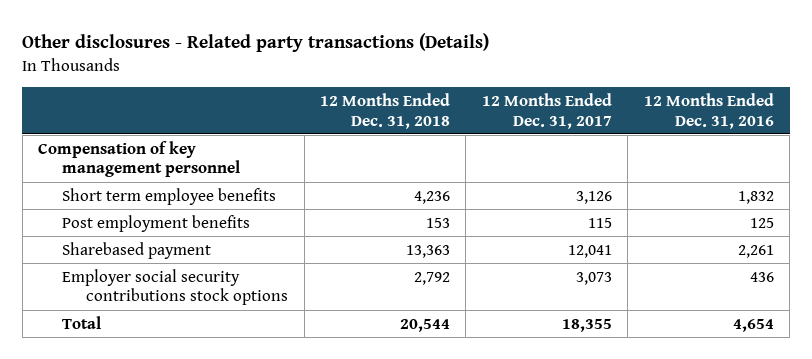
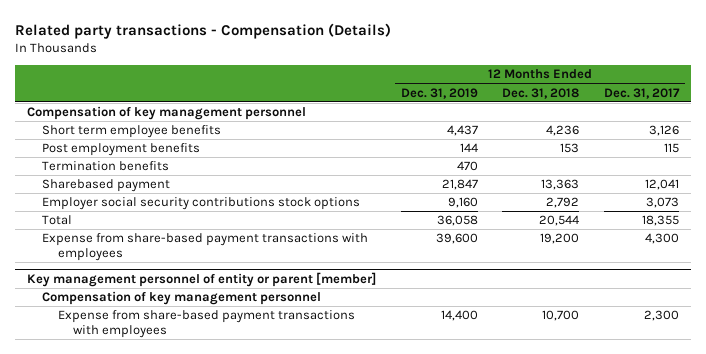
[22,33,490,53] Other disclosures - Related party transactions (Details) -> [14,22,391,39] Related party transactions - Compensation (Details)
[643,92,774,129] 12 Months Ended Dec. 31, 2016 -> none
none -> [400,87,478,99] Dec. 31, 2019
none -> [42,161,170,172] Termination benefits
none -> [42,233,369,262] Expense from share-based payment transactions with employees
none -> [27,271,377,287] Key management personnel of entity or parent [member]
none -> [42,291,322,306] Compensation of key management personnel
none -> [57,310,355,339] Expense from share-based payment transactions with employees

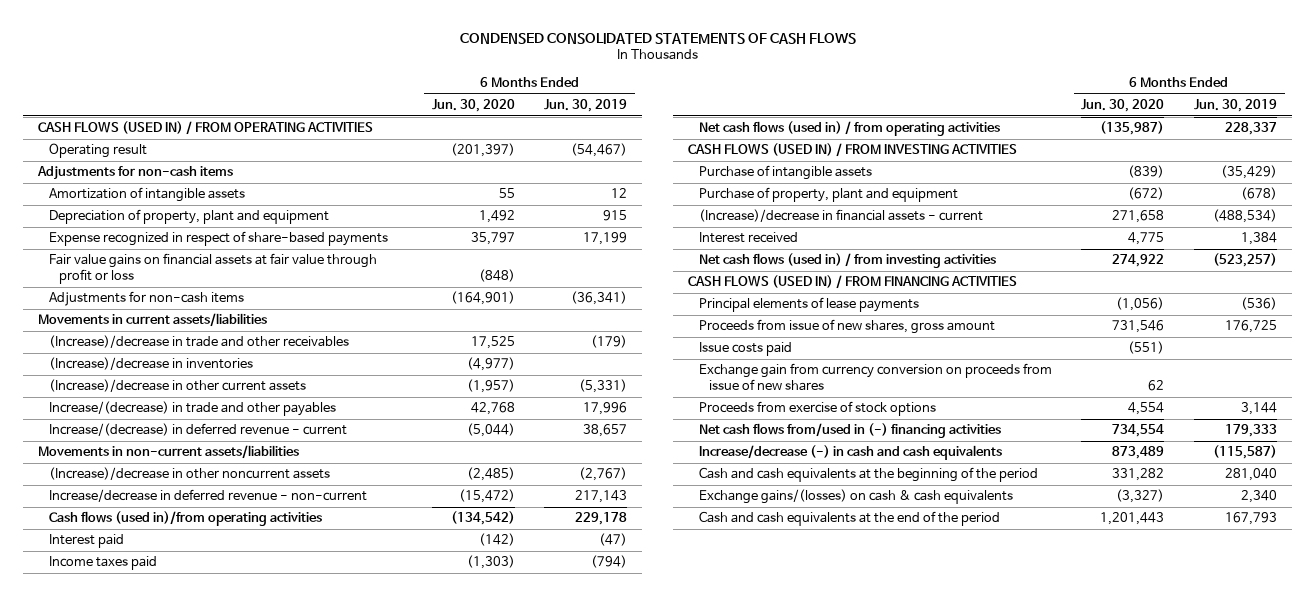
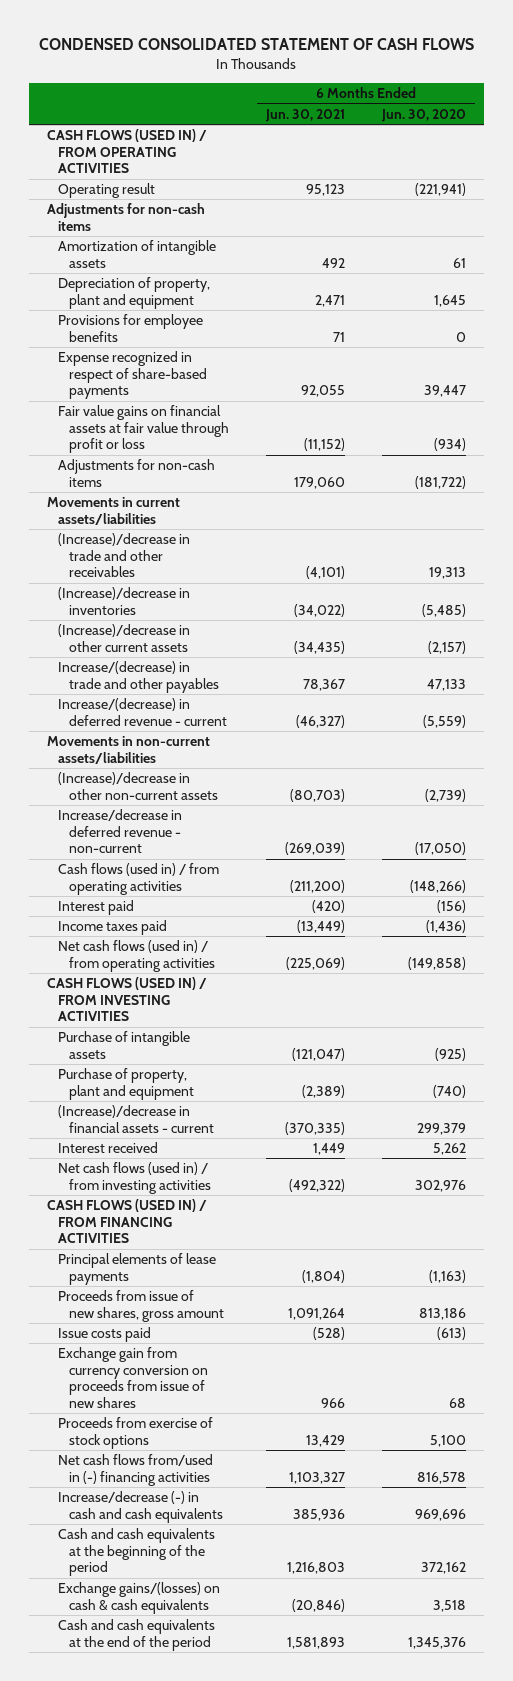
[459,32,856,44] CONDENSED CONSOLIDATED STATEMENTS OF CASH FLOWS -> [39,38,475,51] CONDENSED CONSOLIDATED STATEMENT OF CASH FLOWS
[544,99,628,113] Jun. 30, 2019 -> none
none -> [264,108,345,122] Jun. 30, 2021
[450,143,515,158] (201,397) -> [414,183,466,197] (221,941)
[498,188,515,199] 55 -> [452,257,466,268] 61
[478,210,515,224] 1,492 -> [433,294,466,307] 1,645
none -> [57,314,203,342] Provisions for employee benefits
[470,232,515,246] 35,797 -> [423,385,466,398] 39,447
[478,269,515,283] (848) -> [433,438,466,452] (934)
[450,291,515,306] (164,901) -> [414,475,466,489] (181,722)
[470,336,515,350] 17,525 -> [428,567,466,580] 19,313
[466,357,515,372] (4,977) -> [421,603,466,617] (5,485)
[466,379,515,394] (1,957) -> [427,640,466,654] (2,157)
[470,402,515,416] 42,768 -> [426,678,466,691] 47,133
[466,423,515,438] (5,044) -> [422,714,466,728] (5,559)
[48,467,330,481] (Increase)/decrease in other noncurrent assets -> [57,772,218,800] (Increase)/decrease in other non-current assets
[466,467,515,482] (2,485) -> [424,788,466,802] (2,739)
[458,489,515,504] (15,472) -> [414,842,466,856] (17,050)
[48,511,322,527] Cash flows (used in)/from operating activities -> [57,863,219,895] Cash flows (used in) / from operating activities
[450,511,515,526] (134,542) -> [409,879,466,893] (148,266)
[478,533,515,547] (142) -> [436,900,466,914] (156)
[466,555,515,570] (1,303) -> [425,920,466,934] (1,436)
[1100,121,1165,136] (135,987) -> [407,956,466,970] (149,858)
[1128,165,1165,179] (839) -> [434,1047,466,1061] (925)
[1128,187,1165,201] (672) -> [432,1084,466,1098] (740)
[1112,210,1165,224] 271,658 -> [416,1122,466,1135] 299,379
[1128,232,1165,246] 4,775 -> [432,1143,466,1156] 5,262
[1112,254,1165,268] 274,922 -> [414,1179,466,1192] 302,976
[1116,297,1165,312] (1,056) -> [428,1269,466,1283] (1,163)
[1112,320,1165,334] 731,546 -> [418,1307,466,1320] 813,186
[1128,341,1165,355] (551) -> [436,1327,466,1341] (613)
[1148,380,1165,392] 62 -> [448,1397,466,1408] 68
[1128,402,1165,416] 4,554 -> [429,1434,466,1447] 5,100
[1112,424,1165,438] 734,554 -> [416,1471,466,1484] 816,578
[1112,446,1165,460] 873,489 -> [414,1508,466,1521] 969,696
[1112,468,1165,482] 331,282 -> [420,1562,466,1575] 372,162
[1116,489,1165,504] (3,327) -> [432,1599,466,1612] 3,518
[1100,512,1165,526] 1,201,443 -> [407,1636,466,1649] 1,345,376

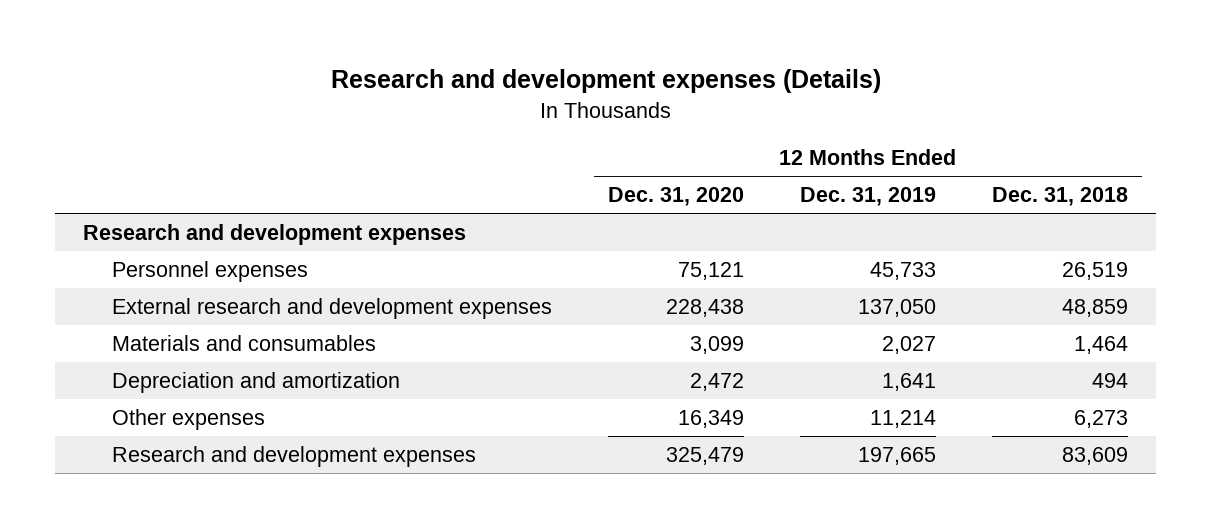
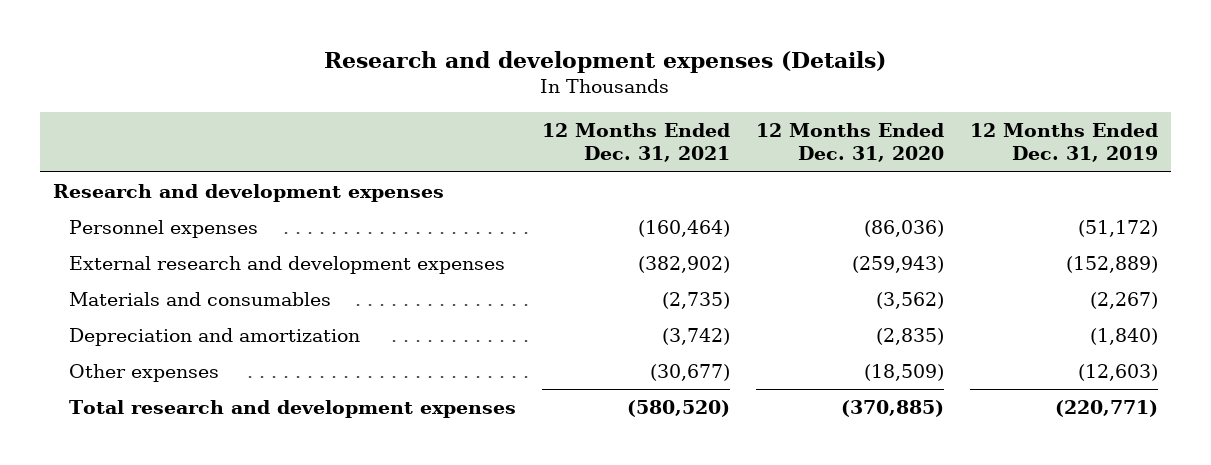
[992,187,1129,207] Dec. 31, 2018 -> none
none -> [542,122,731,163] 12 Months Ended Dec. 31, 2021
[678,261,745,280] 75,121 -> [864,219,945,237] (86,036)
[870,261,937,280] 45,733 -> [1078,219,1159,237] (51,172)
[666,298,745,317] 228,438 -> [852,255,945,273] (259,943)
[858,298,937,317] 137,050 -> [1066,255,1159,273] (152,889)
[690,335,745,354] 3,099 -> [876,291,945,309] (3,562)
[882,335,937,354] 2,027 -> [1090,291,1159,309] (2,267)
[690,372,745,391] 2,472 -> [876,327,945,345] (2,835)
[882,372,937,391] 1,641 -> [1090,327,1159,345] (1,840)
[678,409,745,428] 16,349 -> [864,363,945,381] (18,509)
[870,409,937,428] 11,214 -> [1078,363,1159,381] (12,603)
[112,445,477,467] Research and development expenses -> [69,399,517,418] Total research and development expenses
[666,446,745,465] 325,479 -> [841,399,945,417] (370,885)
[858,446,937,465] 197,665 -> [1055,399,1159,417] (220,771)

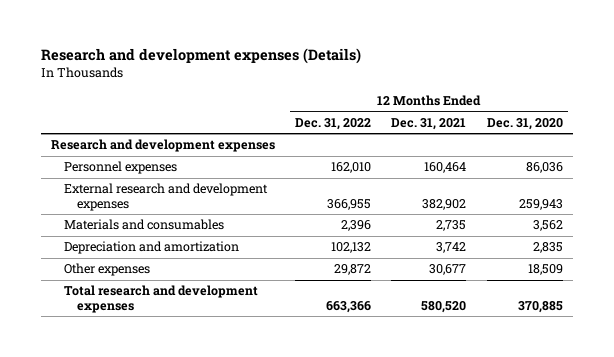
[970,122,1159,163] 12 Months Ended Dec. 31, 2019 -> none
none -> [295,117,372,130] Dec. 31, 2022
[638,219,731,237] (160,464) -> [424,162,467,174] 160,464
[864,219,945,237] (86,036) -> [525,162,563,174] 86,036
[638,255,731,273] (382,902) -> [422,198,467,210] 382,902
[852,255,945,273] (259,943) -> [518,198,563,210] 259,943
[662,291,731,309] (2,735) -> [436,220,467,232] 2,735
[876,291,945,309] (3,562) -> [532,220,563,232] 3,562
[662,327,731,345] (3,742) -> [436,242,467,254] 3,742
[876,327,945,345] (2,835) -> [532,242,563,254] 2,835
[650,363,731,381] (30,677) -> [429,264,467,276] 30,677
[864,363,945,381] (18,509) -> [527,264,563,276] 18,509
[627,399,731,417] (580,520) -> [421,300,467,313] 580,520
[841,399,945,417] (370,885) -> [517,300,563,313] 370,885

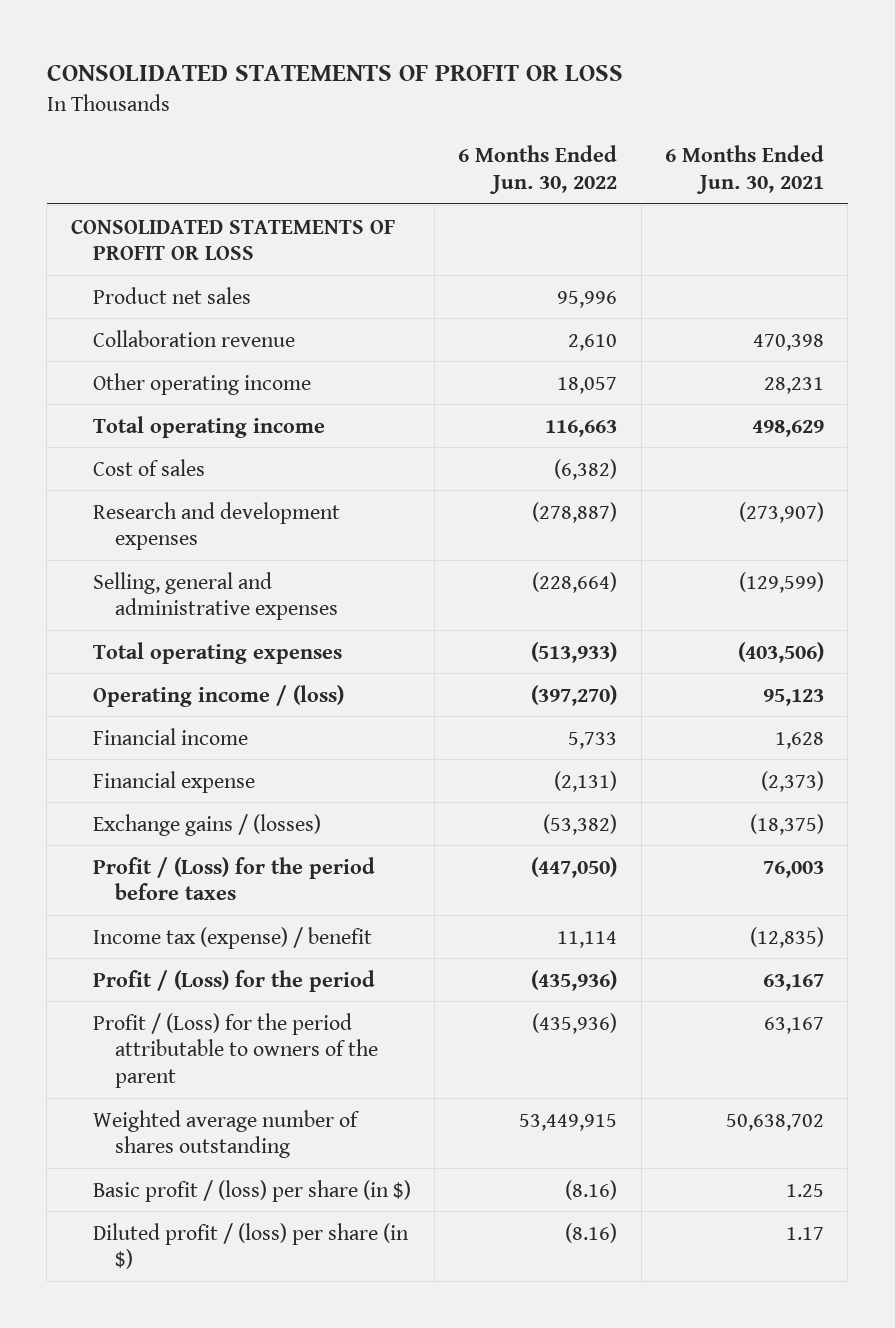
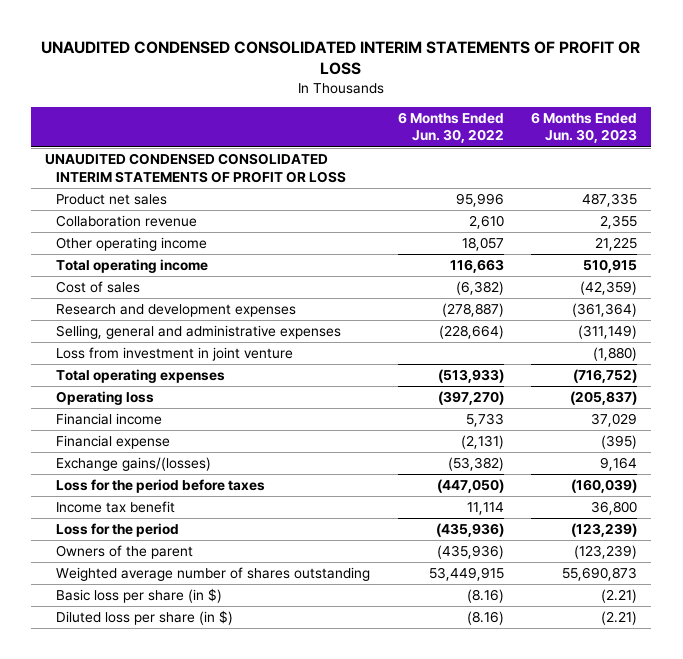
[46,64,623,82] CONSOLIDATED STATEMENTS OF PROFIT OR LOSS -> [41,40,641,76] UNAUDITED CONDENSED CONSOLIDATED INTERIM STATEMENTS OF PROFIT OR LOSS
[664,145,824,194] 6 Months Ended Jun. 30, 2021 -> none
none -> [531,111,638,144] 6 Months Ended Jun. 30, 2023
[70,218,395,261] CONSOLIDATED STATEMENTS OF PROFIT OR LOSS -> [45,153,346,183] UNAUDITED CONDENSED CONSOLIDATED INTERIM STATEMENTS OF PROFIT OR LOSS
none -> [55,347,293,362] Loss from investment in joint venture
[92,684,344,707] Operating income / (loss) -> [55,391,154,406] Operating loss
[92,813,321,836] Exchange gains / (losses) -> [55,457,211,472] Exchange gains/(losses)
[92,856,375,901] Profit / (Loss) for the period before taxes -> [55,479,265,494] Loss for the period before taxes
[92,926,372,949] Income tax (expense) / benefit -> [55,501,175,514] Income tax benefit
[92,969,375,992] Profit / (Loss) for the period -> [55,523,179,538] Loss for the period
[92,1012,379,1089] Profit / (Loss) for the period attributable to owners of the parent -> [55,545,193,560] Owners of the parent
[92,1179,411,1202] Basic profit / (loss) per share (in $) -> [55,588,222,604] Basic loss per share (in $)
[92,1222,409,1270] Diluted profit / (loss) per share (in $) -> [55,610,233,626] Diluted loss per share (in $)

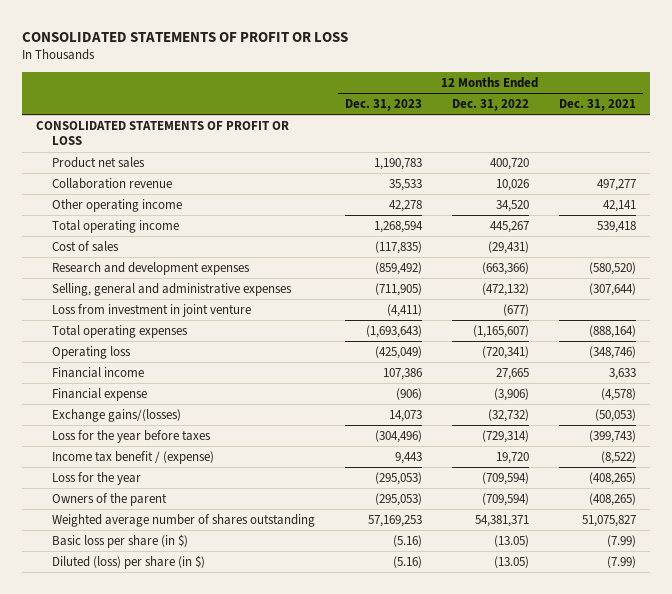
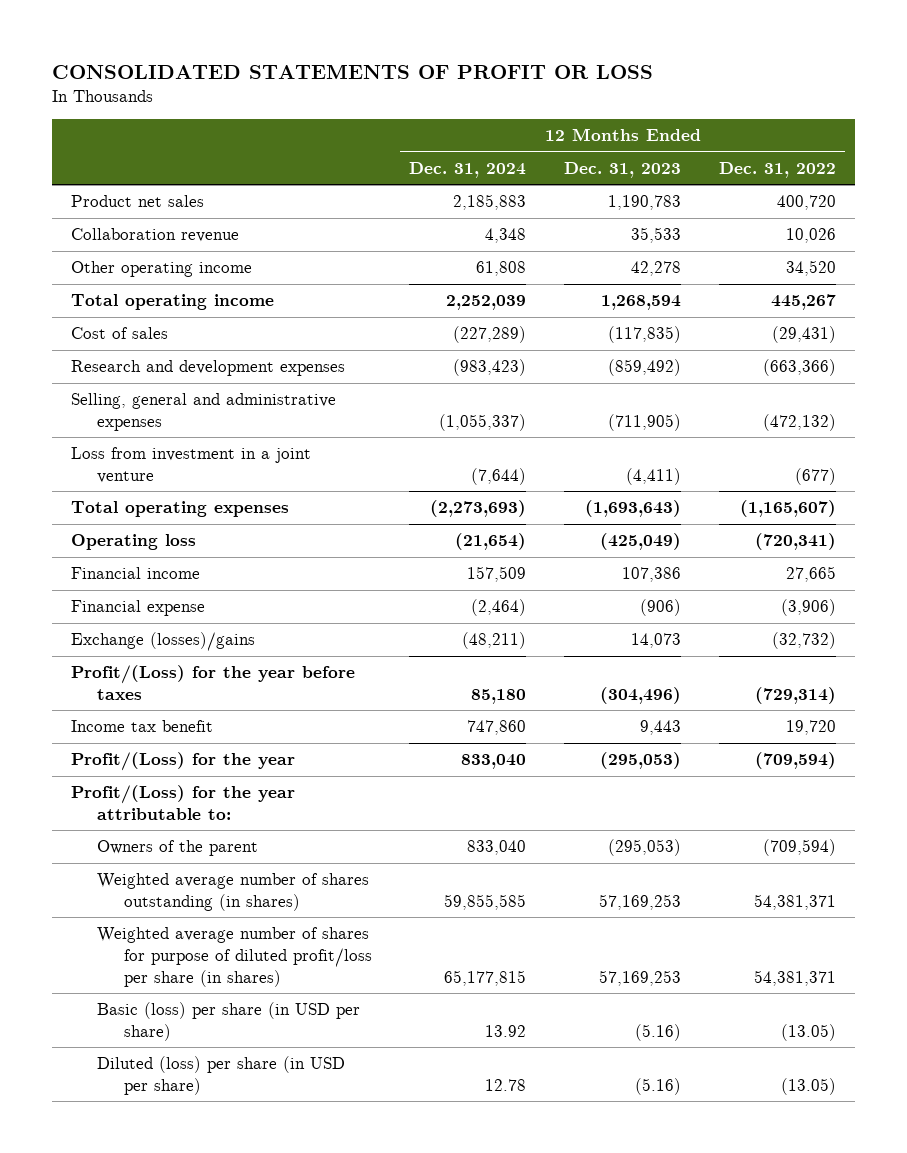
[558,98,636,111] Dec. 31, 2021 -> none
none -> [409,161,527,178] Dec. 31, 2024
[36,120,290,146] CONSOLIDATED STATEMENTS OF PROFIT OR LOSS -> none
[52,303,252,317] Loss from investment in joint venture -> [70,447,311,483] Loss from investment in a joint venture
[52,408,182,422] Exchange gains/(losses) -> [70,632,255,652] Exchange (losses)/gains
[52,429,212,443] Loss for the year before taxes -> [70,665,355,700] Profit/(Loss) for the year before taxes
[52,450,215,464] Income tax benefit / (expense) -> [70,720,213,733] Income tax benefit
[52,471,142,485] Loss for the year -> [70,752,295,772] Profit/(Loss) for the year
none -> [70,785,295,820] Profit/(Loss) for the year attributable to:
[52,513,316,527] Weighted average number of shares outstanding -> [97,873,370,911] Weighted average number of shares outstanding (in shares)
none -> [97,927,372,987] Weighted average number of shares for purpose of diluted profit/loss per share (in shares)
[52,533,189,548] Basic loss per share (in $) -> [97,1002,361,1041] Basic (loss) per share (in USD per share)
[52,554,206,569] Diluted (loss) per share (in $) -> [97,1056,346,1095] Diluted (loss) per share (in USD per share)

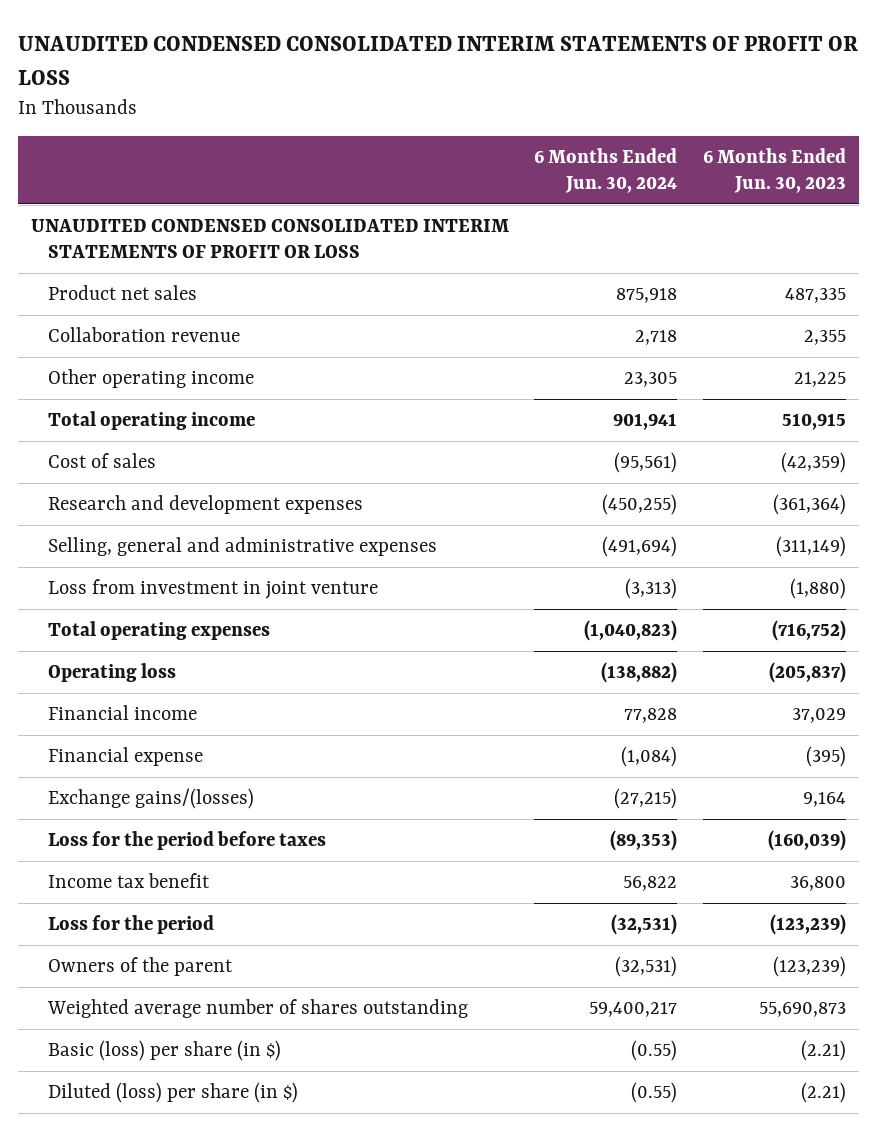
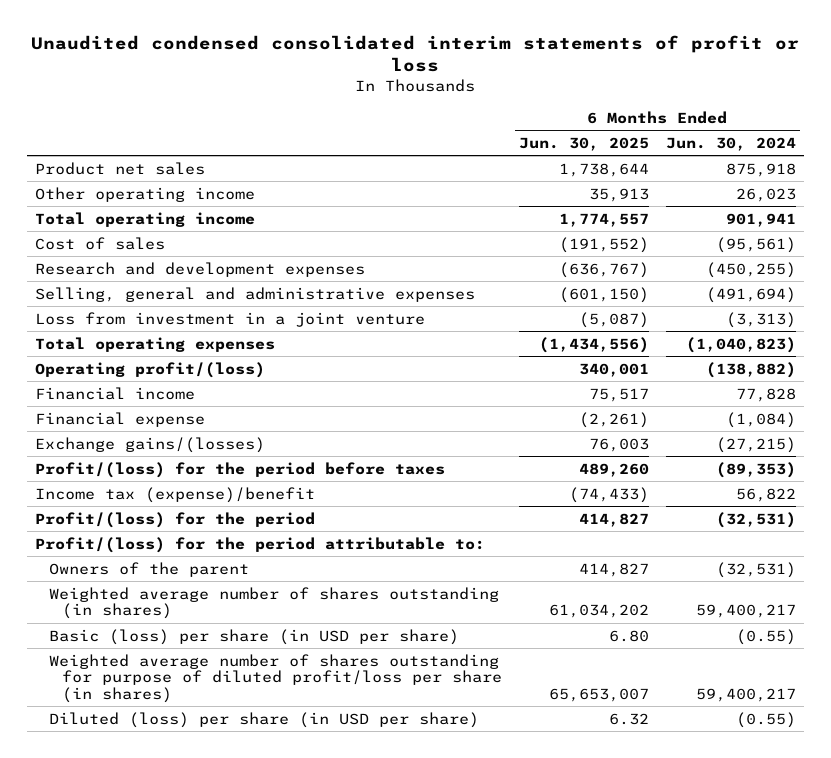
[17,36,858,86] UNAUDITED CONDENSED CONSOLIDATED INTERIM STATEMENTS OF PROFIT OR LOSS -> [31,35,800,73] Unaudited condensed consolidated interim statements of profit or loss
[703,148,847,193] 6 Months Ended Jun. 30, 2023 -> none
none -> [518,136,649,151] Jun. 30, 2025
[30,219,510,258] UNAUDITED CONDENSED CONSOLIDATED INTERIM STATEMENTS OF PROFIT OR LOSS -> none
[47,327,240,343] Collaboration revenue -> none
[624,372,678,388] 23,305 -> [735,187,796,202] 26,023
[47,579,378,600] Loss from investment in joint venture -> [34,311,425,327] Loss from investment in a joint venture
[47,663,176,683] Operating loss -> [34,361,265,378] Operating profit/(loss)
[47,831,326,851] Loss for the period before taxes -> [34,461,445,478] Profit/(loss) for the period before taxes
[47,873,210,889] Income tax benefit -> [34,486,315,503] Income tax (expense)/benefit
[47,915,214,935] Loss for the period -> [34,511,315,528] Profit/(loss) for the period
none -> [34,536,485,553] Profit/(loss) for the period attributable to:
[46,999,468,1019] Weighted average number of shares outstanding -> [48,586,499,620] Weighted average number of shares outstanding (in shares)
[47,1040,281,1062] Basic (loss) per share (in $) -> [48,628,459,645] Basic (loss) per share (in USD per share)
none -> [48,653,503,704] Weighted average number of shares outstanding for purpose of diluted profit/loss per share (in shares)
[47,1082,298,1104] Diluted (loss) per share (in $) -> [48,711,479,728] Diluted (loss) per share (in USD per share)

